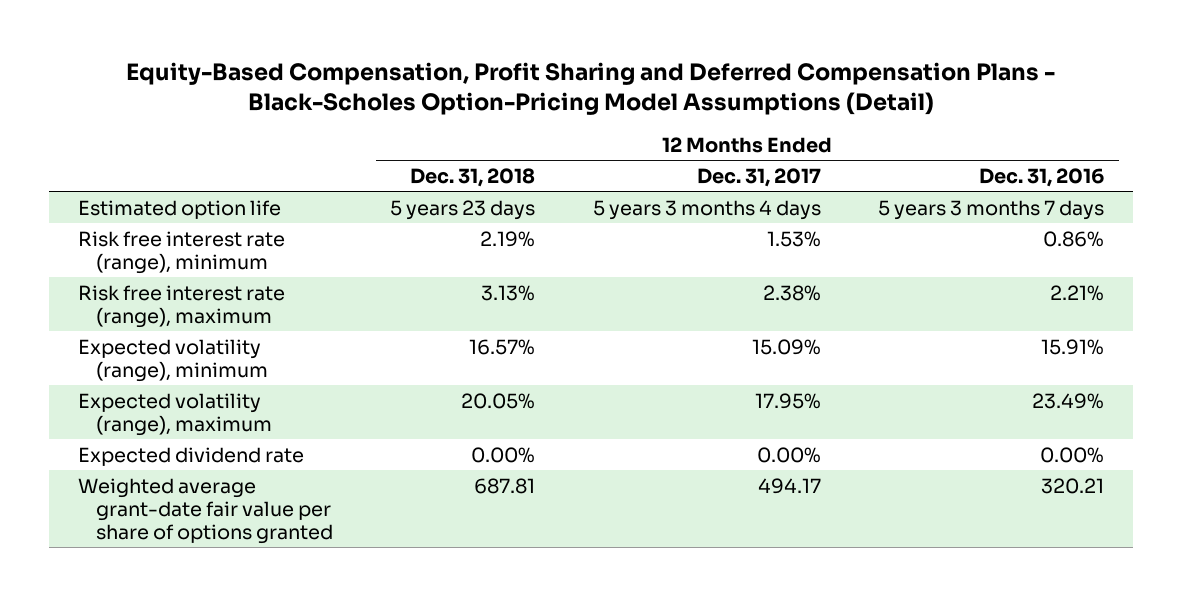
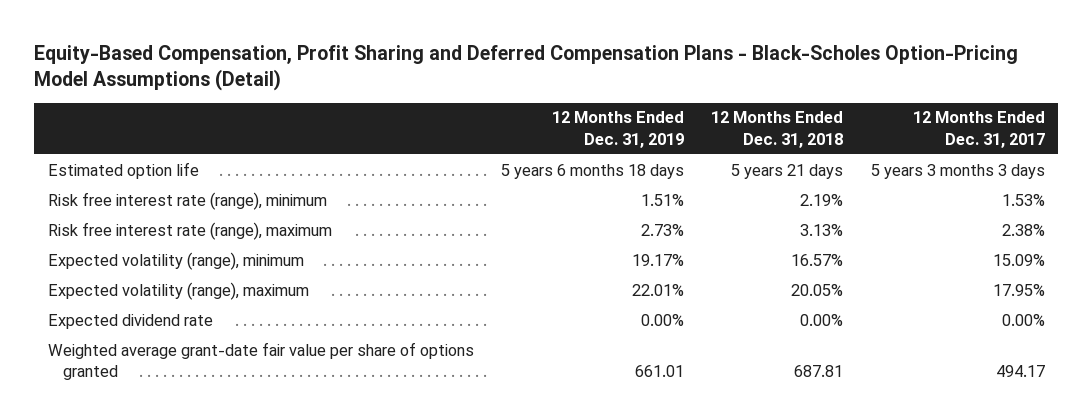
[979,168,1105,188] Dec. 31, 2016 -> none
none -> [551,111,684,148] 12 Months Ended Dec. 31, 2019
[390,199,536,220] 5 years 23 days -> [731,163,844,179] 5 years 21 days
[592,199,821,220] 5 years 3 months 4 days -> [870,163,1045,179] 5 years 3 months 3 days

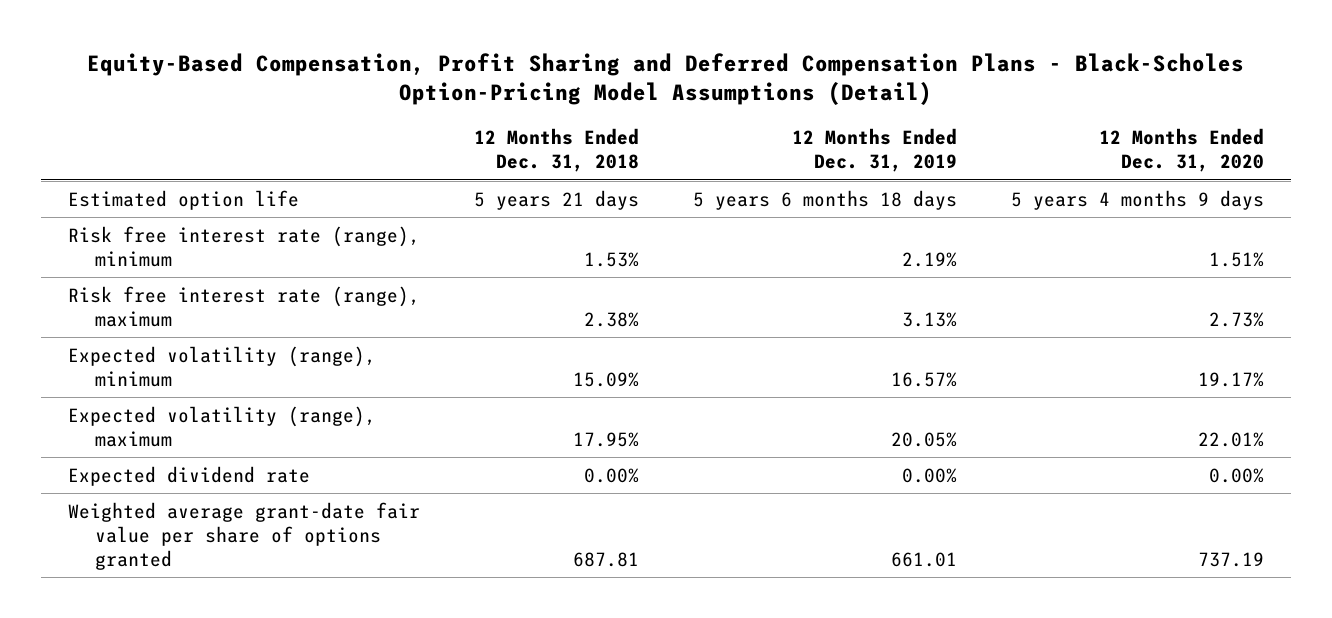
[912,111,1045,148] 12 Months Ended Dec. 31, 2017 -> none
none -> [1098,128,1264,173] 12 Months Ended Dec. 31, 2020
[640,193,684,206] 1.51% -> [901,251,957,267] 2.19%
[800,193,844,206] 2.19% -> [583,251,639,267] 1.53%
[640,223,684,236] 2.73% -> [901,311,957,327] 3.13%
[800,223,844,236] 3.13% -> [583,311,639,327] 2.38%
[631,253,684,266] 19.17% -> [890,371,957,387] 16.57%
[791,253,844,266] 16.57% -> [572,371,639,387] 15.09%
[631,283,684,296] 22.01% -> [890,431,957,447] 20.05%
[791,283,844,296] 20.05% -> [572,431,639,447] 17.95%

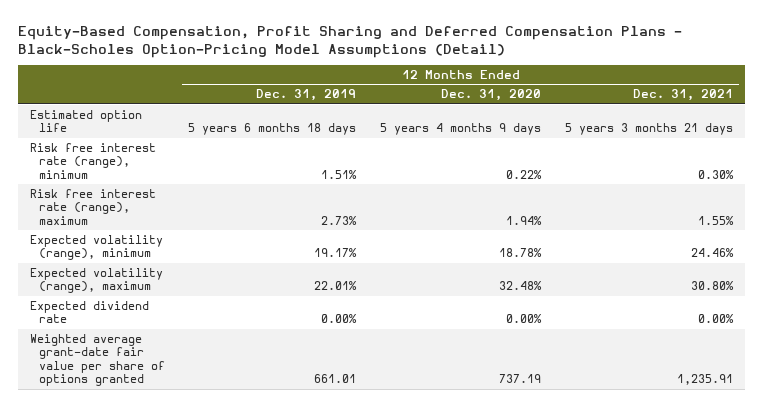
[473,128,639,173] 12 Months Ended Dec. 31, 2018 -> none
none -> [633,89,734,102] Dec. 31, 2021
[901,251,957,267] 2.19% -> [321,169,358,179] 1.51%
[1208,251,1264,267] 1.51% -> [506,169,543,179] 0.22%
[901,311,957,327] 3.13% -> [321,215,358,225] 2.73%
[1208,311,1264,327] 2.73% -> [506,215,543,225] 1.94%
[890,371,957,387] 16.57% -> [314,248,358,258] 19.17%
[1197,371,1264,387] 19.17% -> [499,248,543,258] 18.78%
[890,431,957,447] 20.05% -> [314,281,358,291] 22.01%
[1197,431,1264,447] 22.01% -> [499,281,543,291] 32.48%

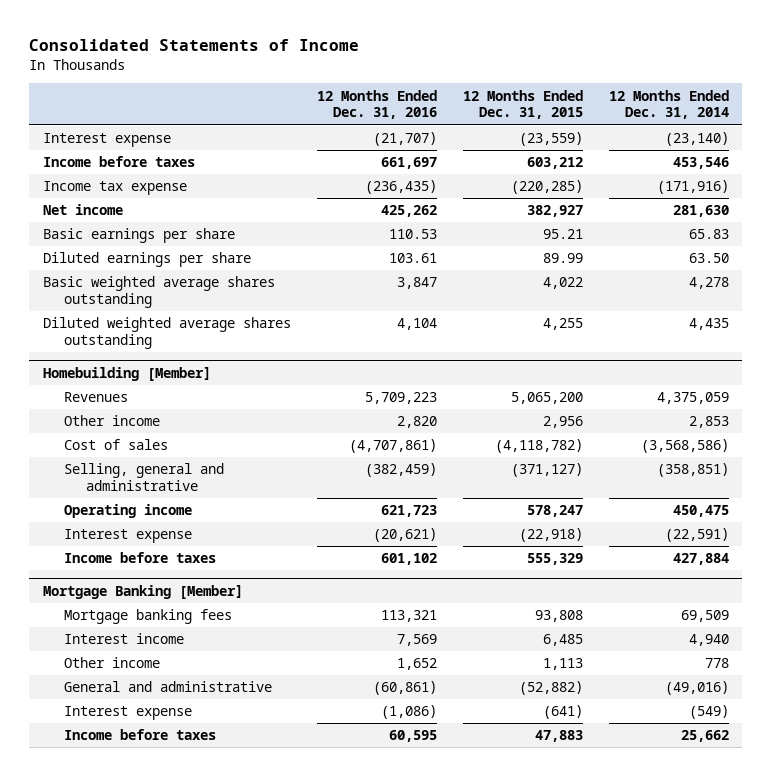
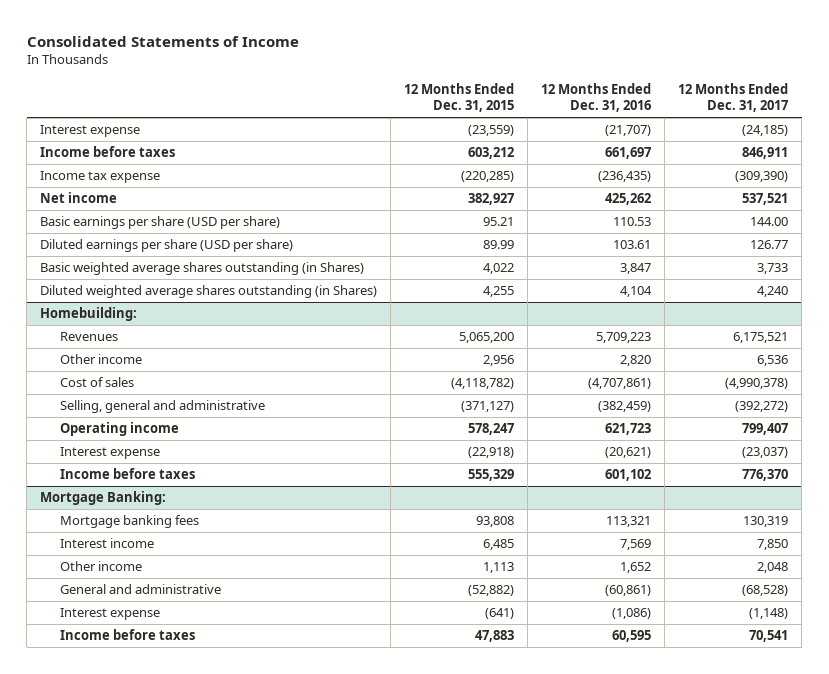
[609,89,730,120] 12 Months Ended Dec. 31, 2014 -> none
none -> [678,82,789,113] 12 Months Ended Dec. 31, 2017
[42,228,235,244] Basic earnings per share -> [40,216,281,230] Basic earnings per share (USD per share)
[42,252,251,268] Diluted earnings per share -> [40,239,294,253] Diluted earnings per share (USD per share)
[42,276,275,308] Basic weighted average shares outstanding -> [40,262,365,276] Basic weighted average shares outstanding (in Shares)
[42,317,291,349] Diluted weighted average shares outstanding -> [40,285,378,299] Diluted weighted average shares outstanding (in Shares)
[42,366,211,381] Homebuilding [Member] -> [40,307,138,322] Homebuilding:
[42,584,243,599] Mortgage Banking [Member] -> [40,491,167,506] Mortgage Banking:

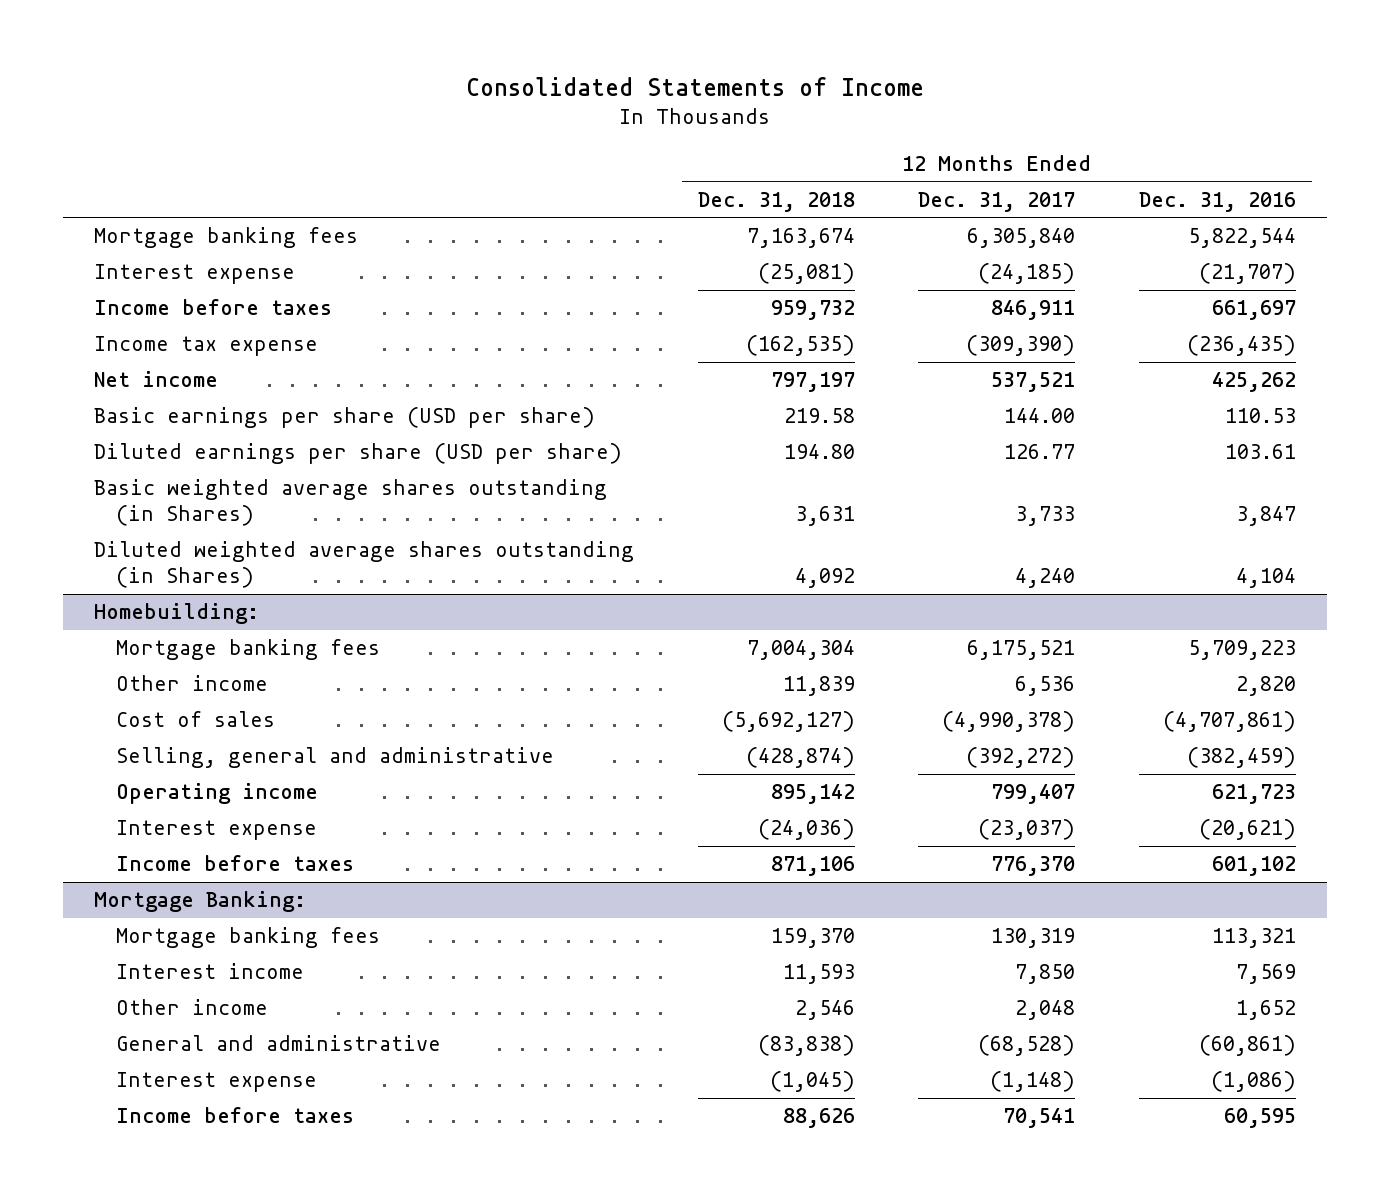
[404,82,515,113] 12 Months Ended Dec. 31, 2015 -> none
none -> [697,191,855,212] Dec. 31, 2018
none -> [94,227,359,249] Mortgage banking fees
[60,332,119,342] Revenues -> [116,639,381,661] Mortgage banking fees

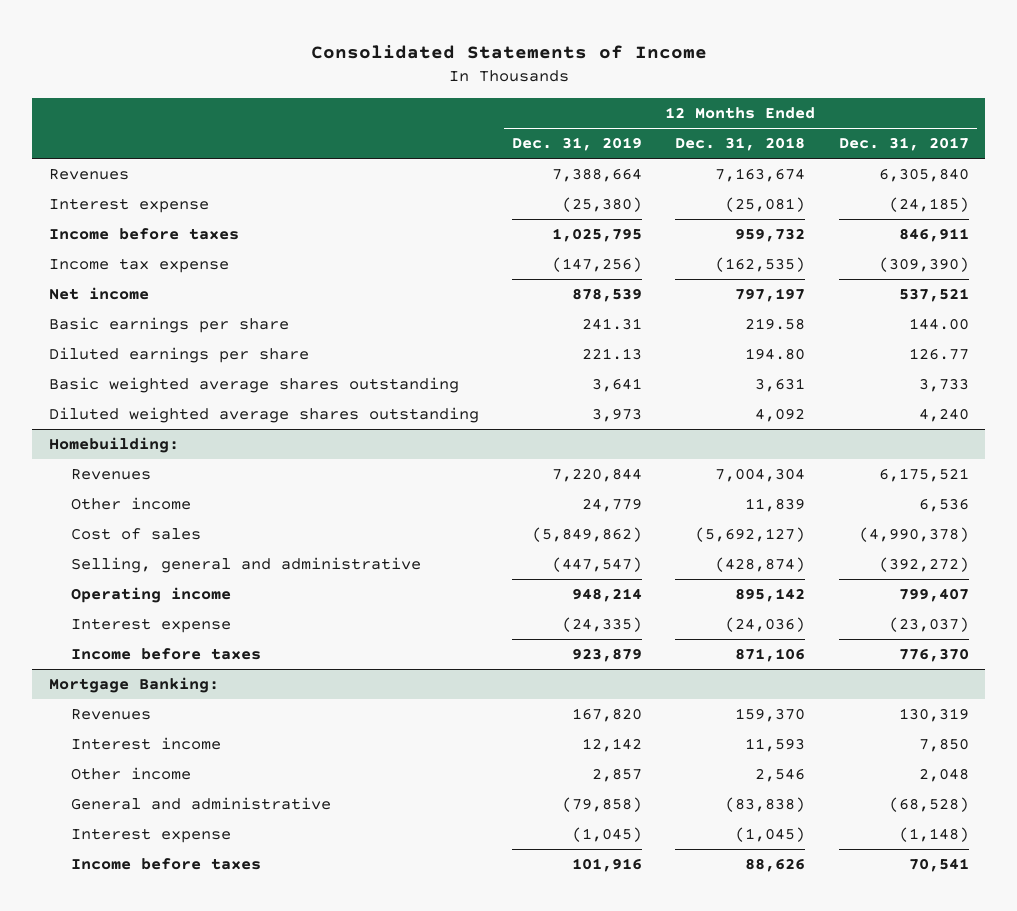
[1138,191,1296,212] Dec. 31, 2016 -> none
none -> [511,137,642,152] Dec. 31, 2019
[94,227,359,249] Mortgage banking fees -> [48,169,129,181] Revenues
[94,407,596,429] Basic earnings per share (USD per share) -> [48,317,289,334] Basic earnings per share
[94,443,623,465] Diluted earnings per share (USD per share) -> [48,347,309,364] Diluted earnings per share
[94,479,608,527] Basic weighted average shares outstanding (in Shares) -> [48,377,459,394] Basic weighted average shares outstanding
[94,541,635,589] Diluted weighted average shares outstanding (in Shares) -> [48,407,479,424] Diluted weighted average shares outstanding
[116,639,381,661] Mortgage banking fees -> [71,469,152,481] Revenues
[116,927,381,949] Mortgage banking fees -> [71,709,152,721] Revenues

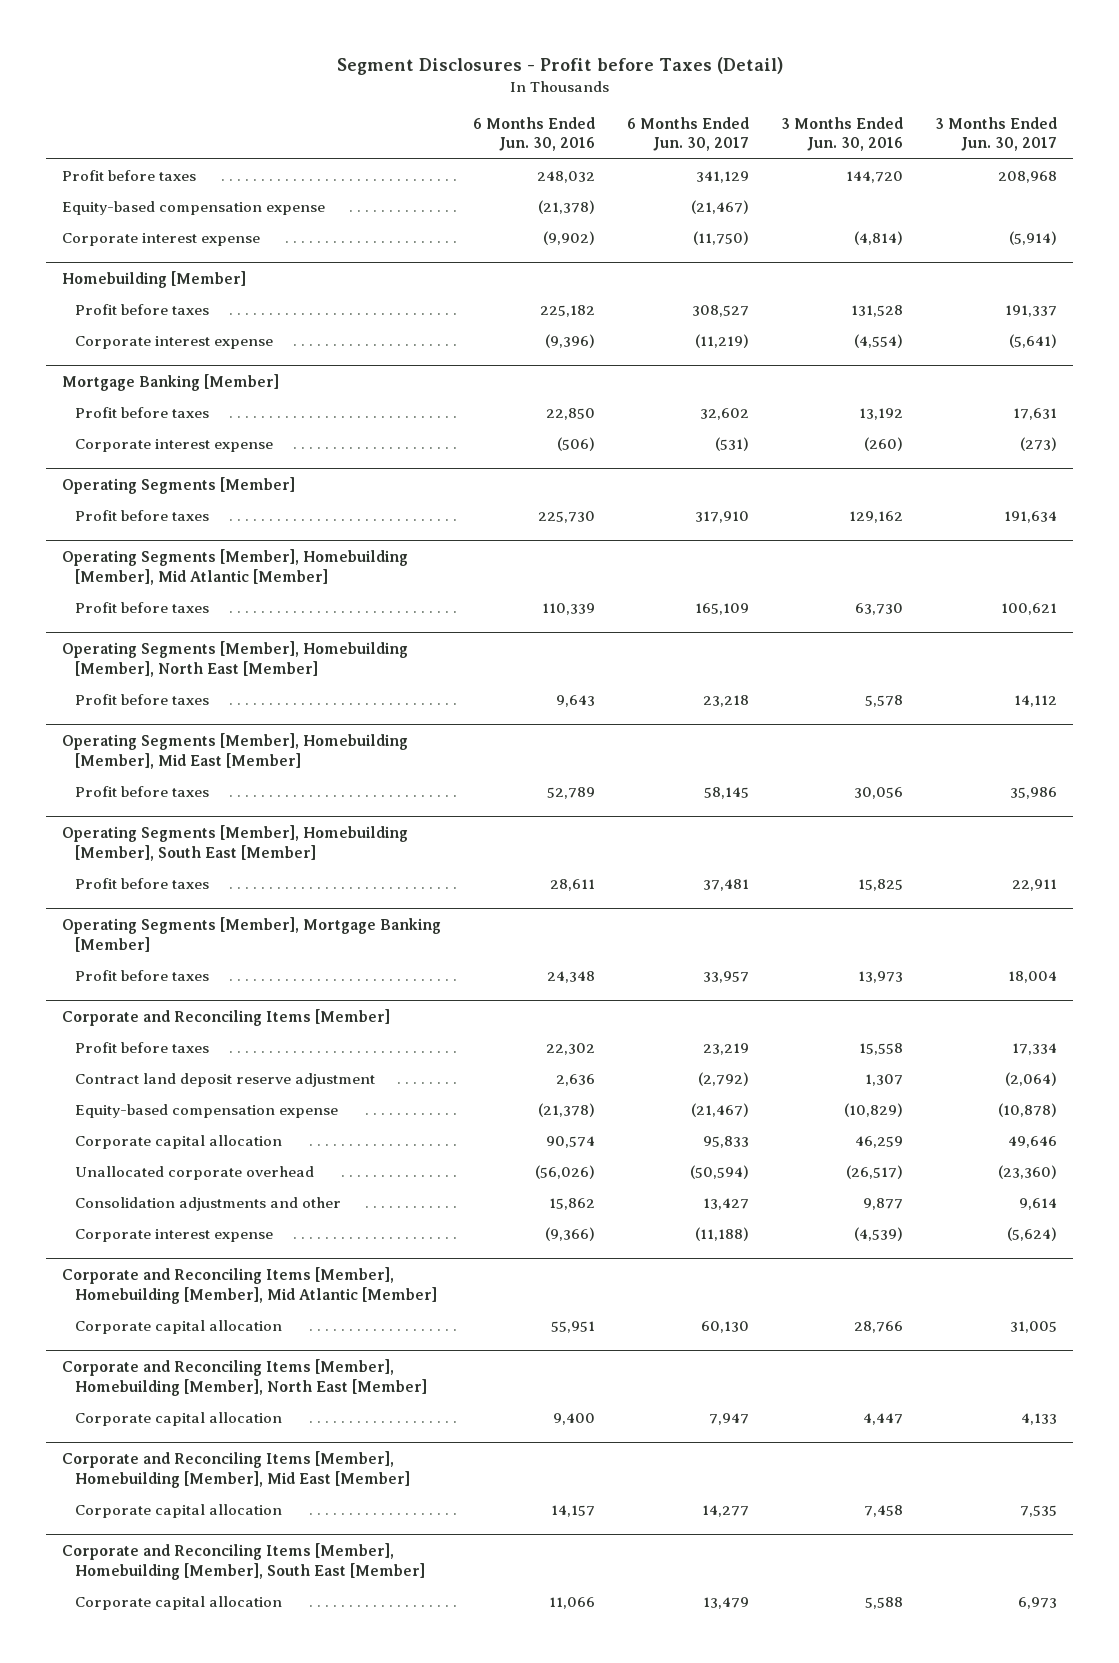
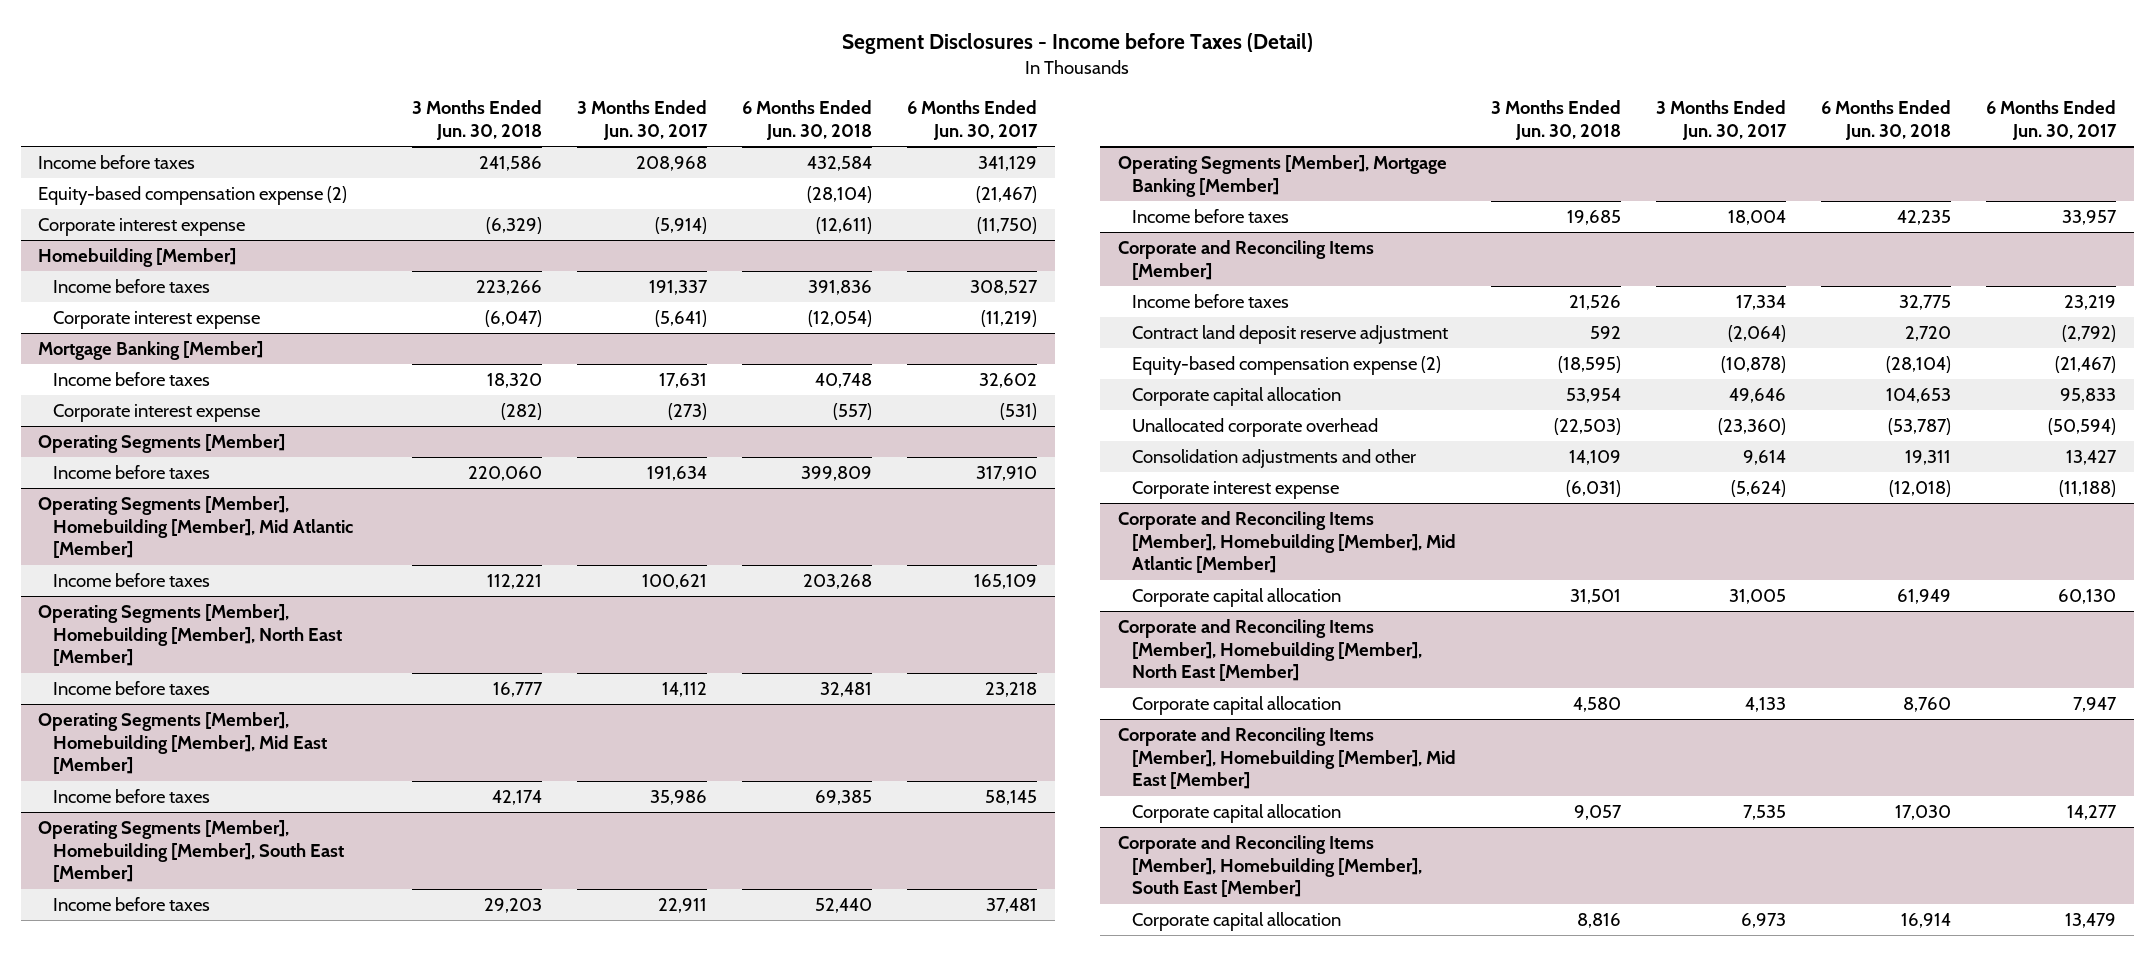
[336,56,783,75] Segment Disclosures - Profit before Taxes (Detail) -> [842,33,1314,55] Segment Disclosures - Income before Taxes (Detail)
[473,116,596,152] 6 Months Ended Jun. 30, 2016 -> none
[780,116,903,152] 3 Months Ended Jun. 30, 2016 -> none
none -> [411,100,542,140] 3 Months Ended Jun. 30, 2018
none -> [741,100,872,140] 6 Months Ended Jun. 30, 2018
[62,169,197,181] Profit before taxes -> [38,155,196,170] Income before taxes
[62,200,326,215] Equity-based compensation expense -> [38,186,348,206] Equity-based compensation expense (2)
[74,303,209,315] Profit before taxes -> [52,279,210,294] Income before taxes
[74,406,209,418] Profit before taxes -> [52,372,210,387] Income before taxes
[74,509,209,521] Profit before taxes -> [52,465,210,480] Income before taxes
[74,601,209,613] Profit before taxes -> [52,573,210,588] Income before taxes
[74,693,209,705] Profit before taxes -> [52,681,210,696] Income before taxes
[74,785,209,797] Profit before taxes -> [52,789,210,804] Income before taxes
[74,877,209,889] Profit before taxes -> [52,897,210,912] Income before taxes
[74,969,209,981] Profit before taxes -> [1132,209,1290,224] Income before taxes
[74,1041,209,1053] Profit before taxes -> [1132,294,1290,309] Income before taxes
[74,1103,338,1118] Equity-based compensation expense -> [1132,356,1442,376] Equity-based compensation expense (2)

